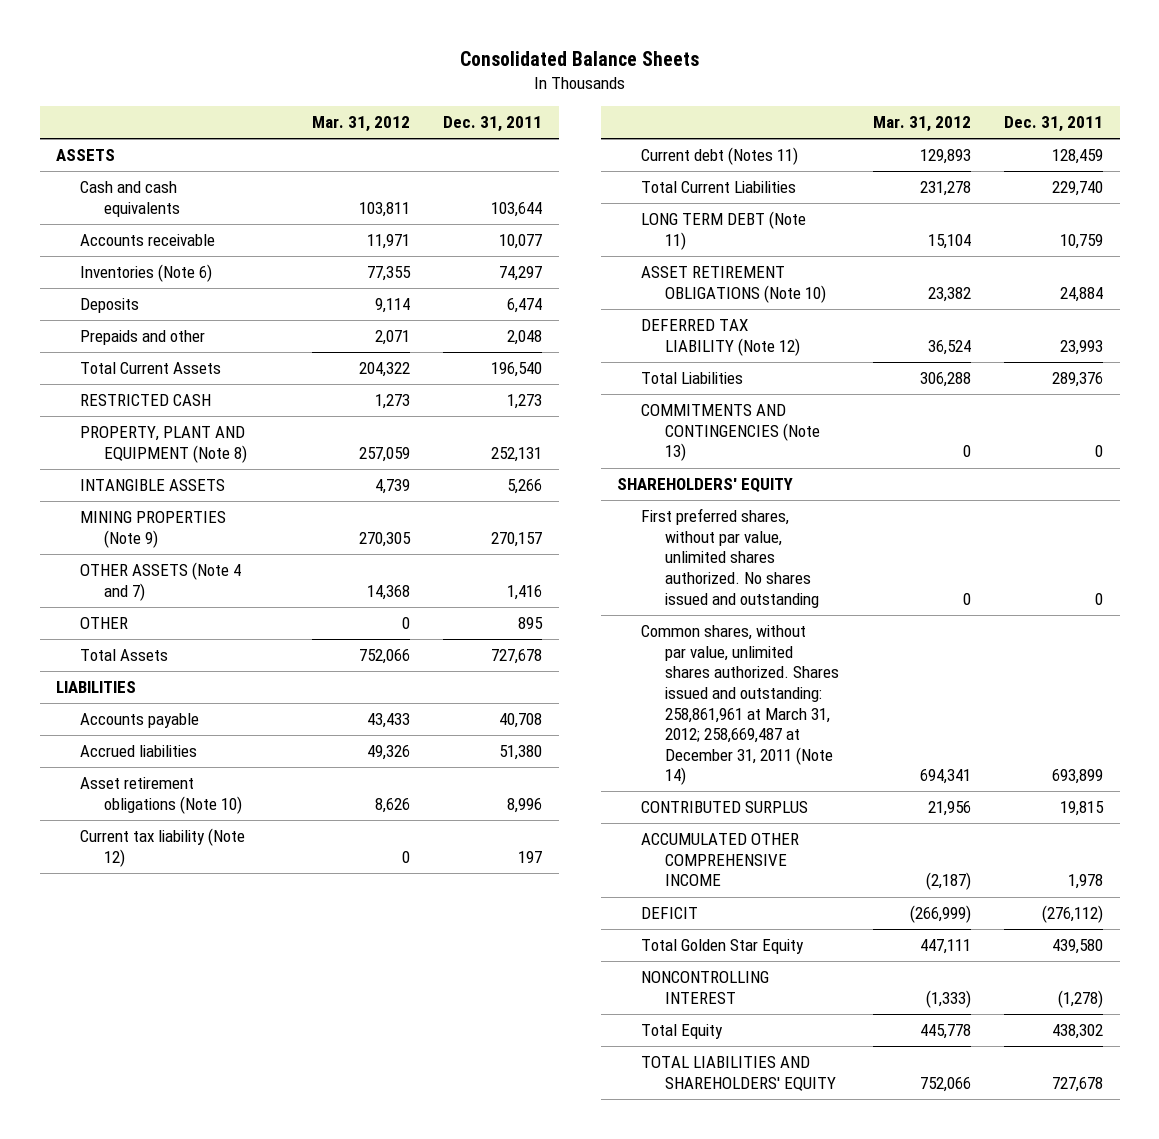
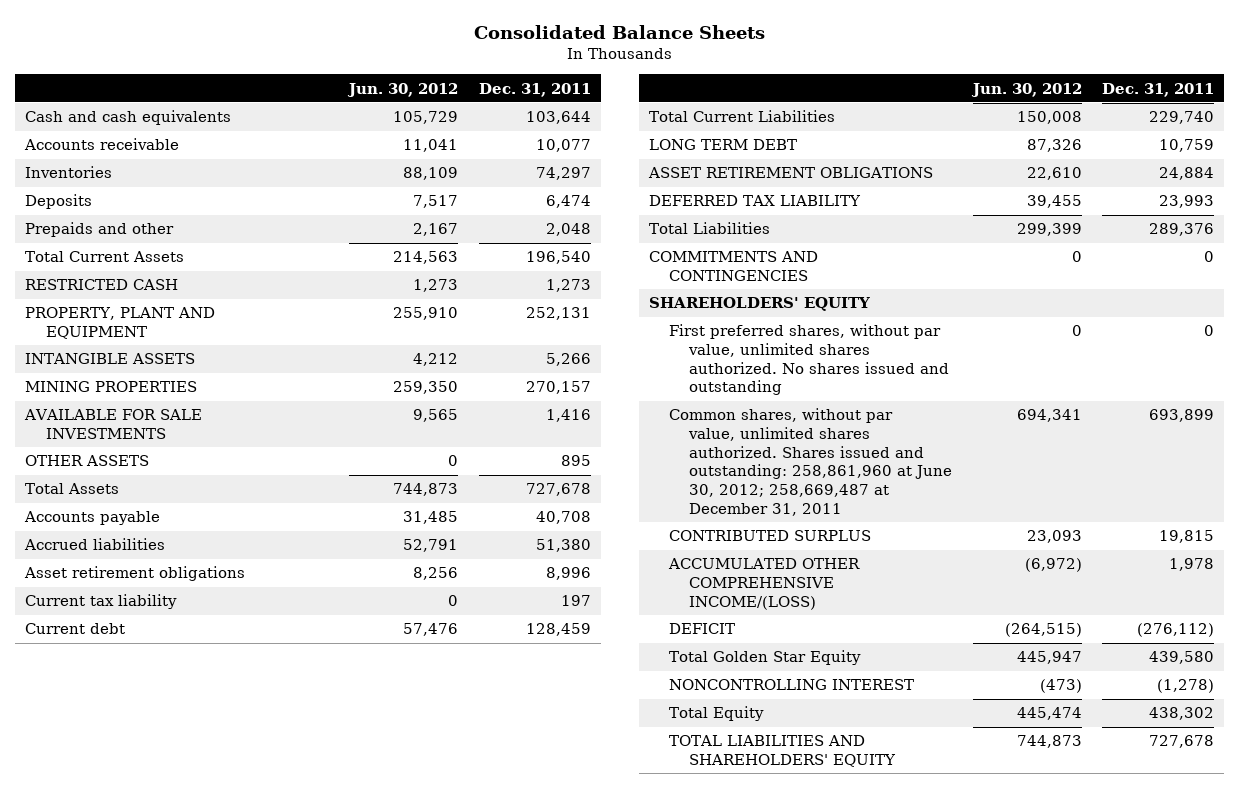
[311,116,410,133] Mar. 31, 2012 -> none
none -> [347,82,459,97] Jun. 30, 2012
[56,149,116,162] ASSETS -> none
[80,264,213,283] Inventories (Note 6) -> [25,166,113,179] Inventories
[80,426,248,463] PROPERTY, PLANT AND EQUIPMENT (Note 8) -> [25,307,216,340] PROPERTY, PLANT AND EQUIPMENT
[80,511,227,548] MINING PROPERTIES (Note 9) -> [25,381,198,393] MINING PROPERTIES
[80,562,242,601] OTHER ASSETS (Note 4 and 7) -> [24,409,203,440] AVAILABLE FOR SALE INVESTMENTS
[80,617,129,630] OTHER -> [25,455,150,467] OTHER ASSETS
[56,681,137,694] LIABILITIES -> none
[80,777,243,814] Asset retirement obligations (Note 10) -> [24,566,246,582] Asset retirement obligations
[80,828,246,867] Current tax liability (Note 12) -> [25,594,178,610] Current tax liability
[641,147,799,166] Current debt (Notes 11) -> [25,623,126,635] Current debt
[641,211,807,250] LONG TERM DEBT (Note 11) -> [648,139,797,151] LONG TERM DEBT
[641,266,827,303] ASSET RETIREMENT OBLIGATIONS (Note 10) -> [647,167,933,179] ASSET RETIREMENT OBLIGATIONS
[641,319,801,356] DEFERRED TAX LIABILITY (Note 12) -> [648,195,861,207] DEFERRED TAX LIABILITY
[641,404,821,462] COMMITMENTS AND CONTINGENCIES (Note 13) -> [648,251,818,282] COMMITMENTS AND CONTINGENCIES
[641,625,840,786] Common shares, without par value, unlimited shares authorized. Shares issued and outstanding: 258,861,961 at March 31, 2012; 258,669,487 at December 31, 2011 (Note 14) -> [668,408,953,516] Common shares, without par value, unlimited shares authorized. Shares issued and outstanding: 258,861,960 at June 30, 2012; 258,669,487 at December 31, 2011
[641,833,800,887] ACCUMULATED OTHER COMPREHENSIVE INCOME -> [667,558,860,610] ACCUMULATED OTHER COMPREHENSIVE INCOME/(LOSS)

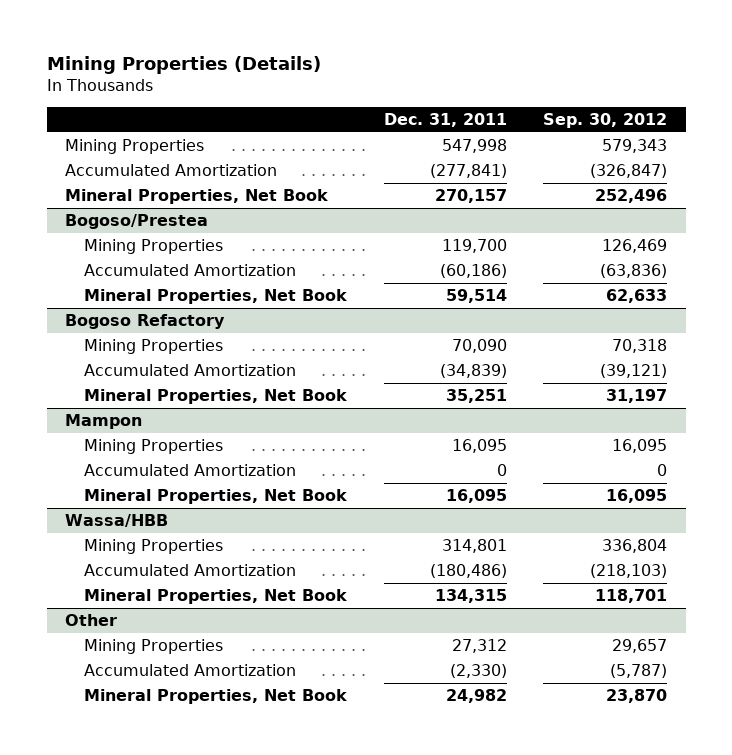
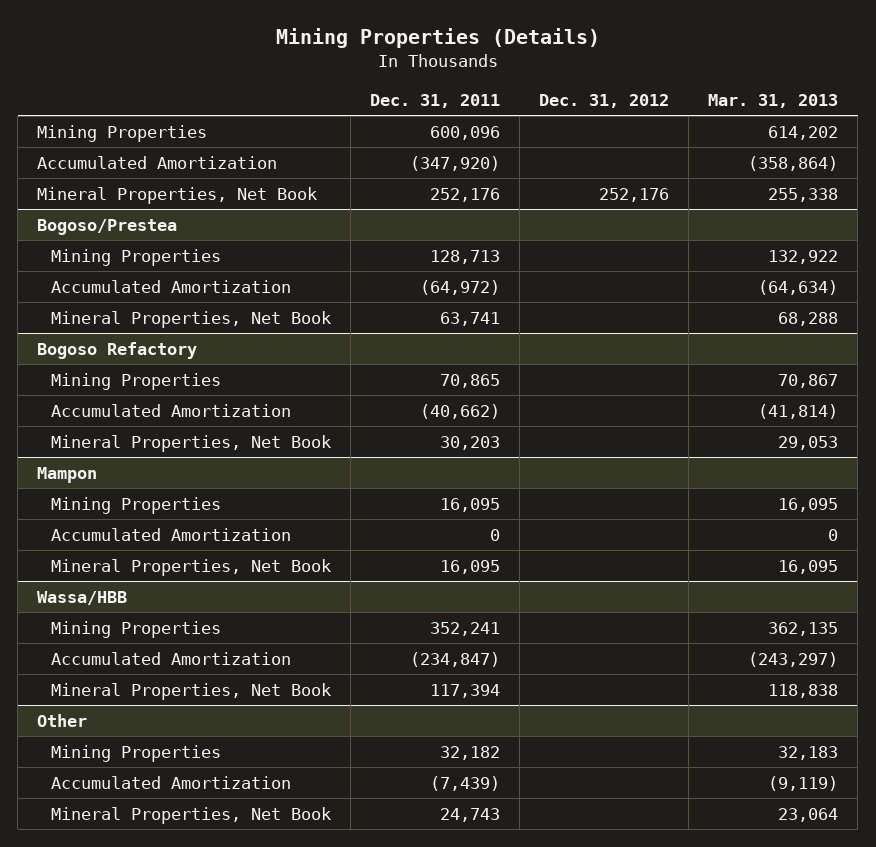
[543,112,668,128] Sep. 30, 2012 -> none
none -> [539,94,670,109] Dec. 31, 2012
none -> [708,94,839,109] Mar. 31, 2013
[441,139,507,154] 547,998 -> [430,125,501,140] 600,096
[429,164,507,179] (277,841) -> [410,155,501,171] (347,920)
[434,189,507,204] 270,157 -> [430,187,501,202] 252,176
[441,239,507,254] 119,700 -> [430,249,501,264] 128,713
[439,264,507,279] (60,186) -> [420,279,501,295] (64,972)
[445,289,507,304] 59,514 -> [440,311,501,326] 63,741
[451,339,507,354] 70,090 -> [440,373,501,388] 70,865
[439,364,507,379] (34,839) -> [420,403,501,419] (40,662)
[445,389,507,404] 35,251 -> [440,435,501,450] 30,203
[441,539,507,554] 314,801 -> [430,621,501,636] 352,241
[429,564,507,579] (180,486) -> [410,651,501,667] (234,847)
[434,589,507,604] 134,315 -> [430,683,501,698] 117,394
[451,639,507,654] 27,312 -> [440,745,501,760] 32,182
[449,664,507,679] (2,330) -> [430,775,501,791] (7,439)
[445,689,507,704] 24,982 -> [440,807,501,822] 24,743

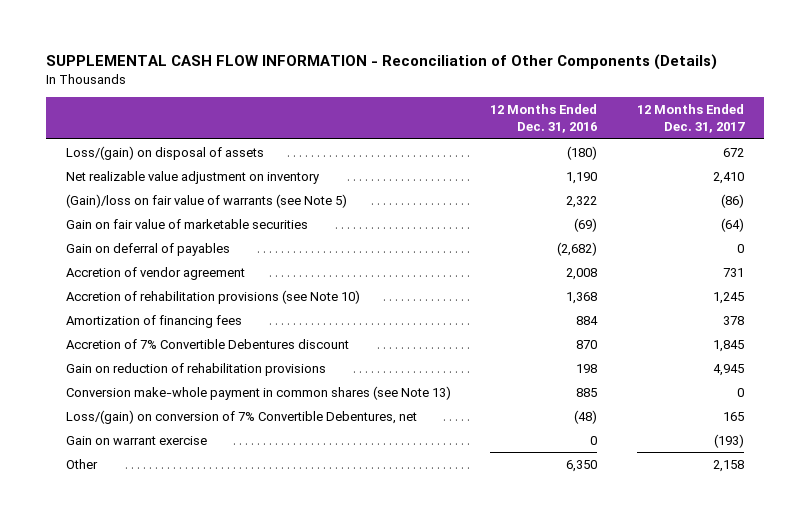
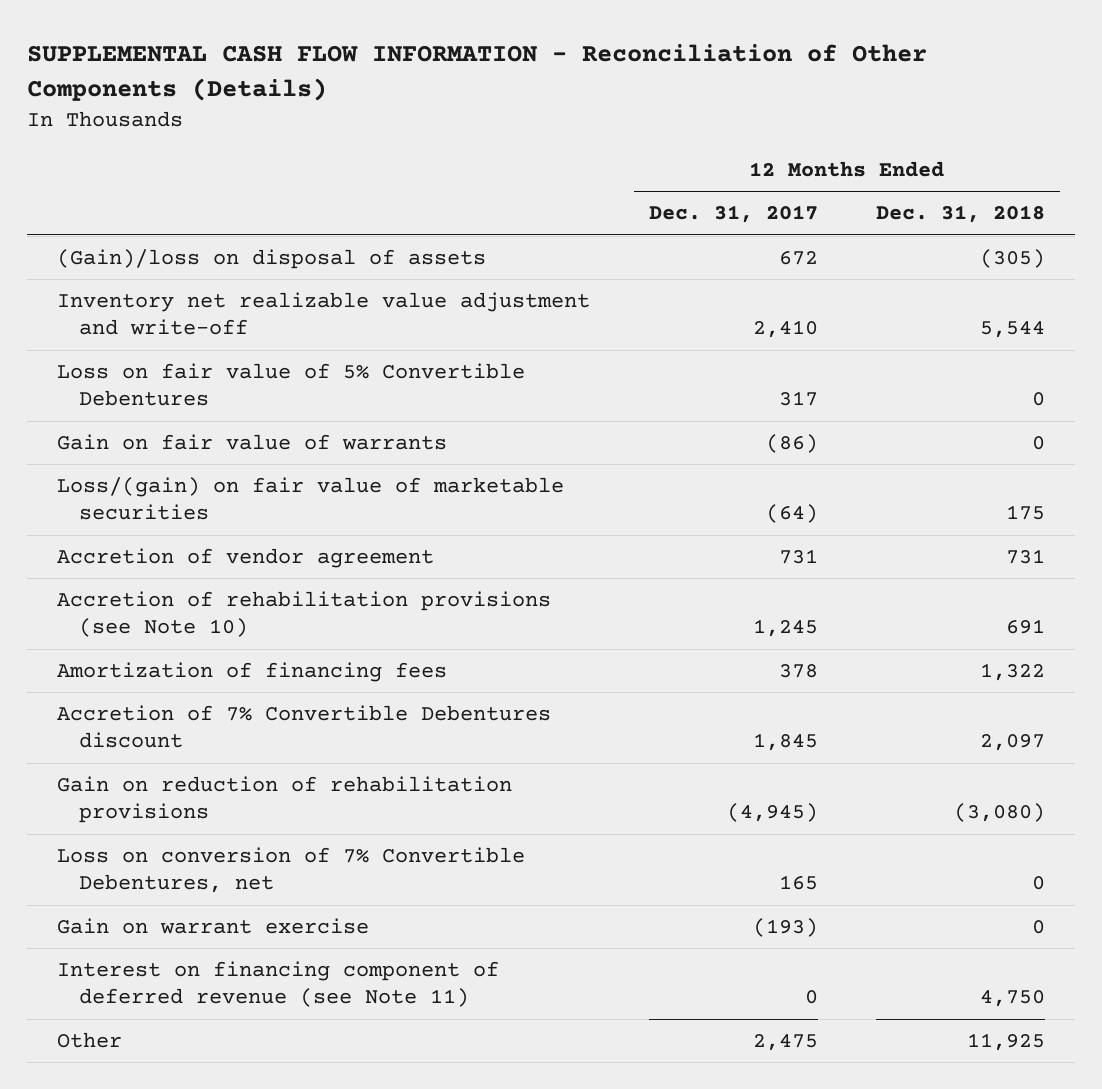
[490,104,598,134] 12 Months Ended Dec. 31, 2016 -> none
none -> [876,205,1046,224] Dec. 31, 2018
[65,242,230,256] Gain on deferral of payables -> none
[65,145,264,160] Loss/(gain) on disposal of assets -> [56,249,486,270] (Gain)/loss on disposal of assets
[65,170,319,184] Net realizable value adjustment on inventory -> [56,292,590,336] Inventory net realizable value adjustment and write-off
none -> [56,363,525,407] Loss on fair value of 5% Convertible Debentures
[65,193,347,208] (Gain)/loss on fair value of warrants (see Note 5) -> [56,434,447,451] Gain on fair value of warrants
[65,218,308,229] Gain on fair value of marketable securities -> [56,477,564,521] Loss/(gain) on fair value of marketable securities
[65,385,451,400] Conversion make-whole payment in common shares (see Note 13) -> none
[712,363,744,376] 4,945 -> [726,803,818,823] (4,945)
[65,409,417,424] Loss/(gain) on conversion of 7% Convertible Debentures, net -> [56,847,525,894] Loss on conversion of 7% Convertible Debentures, net
none -> [56,961,499,1008] Interest on financing component of deferred revenue (see Note 11)
[712,459,744,472] 2,158 -> [752,1034,818,1052] 2,475

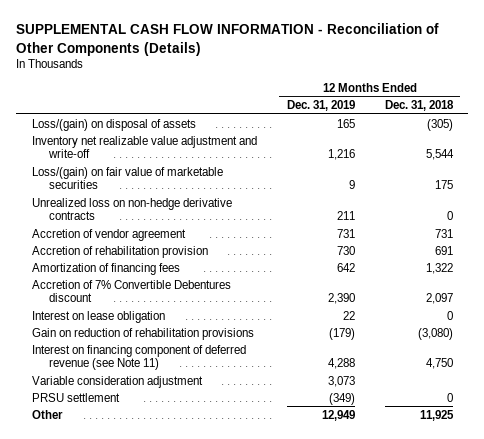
[648,205,818,224] Dec. 31, 2017 -> none
none -> [286,100,355,112] Dec. 31, 2019
[56,249,486,270] (Gain)/loss on disposal of assets -> [31,118,196,131] Loss/(gain) on disposal of assets
[56,363,525,407] Loss on fair value of 5% Convertible Debentures -> none
[56,434,447,451] Gain on fair value of warrants -> none
none -> [31,197,232,221] Unrealized loss on non-hedge derivative contracts
[56,591,551,638] Accretion of rehabilitation provisions (see Note 10) -> [31,245,208,258] Accretion of rehabilitation provision
none -> [31,310,165,323] Interest on lease obligation
[56,847,525,894] Loss on conversion of 7% Convertible Debentures, net -> none
[56,918,369,935] Gain on warrant exercise -> none
none -> [31,375,203,388] Variable consideration adjustment
none -> [31,392,120,402] PRSU settlement

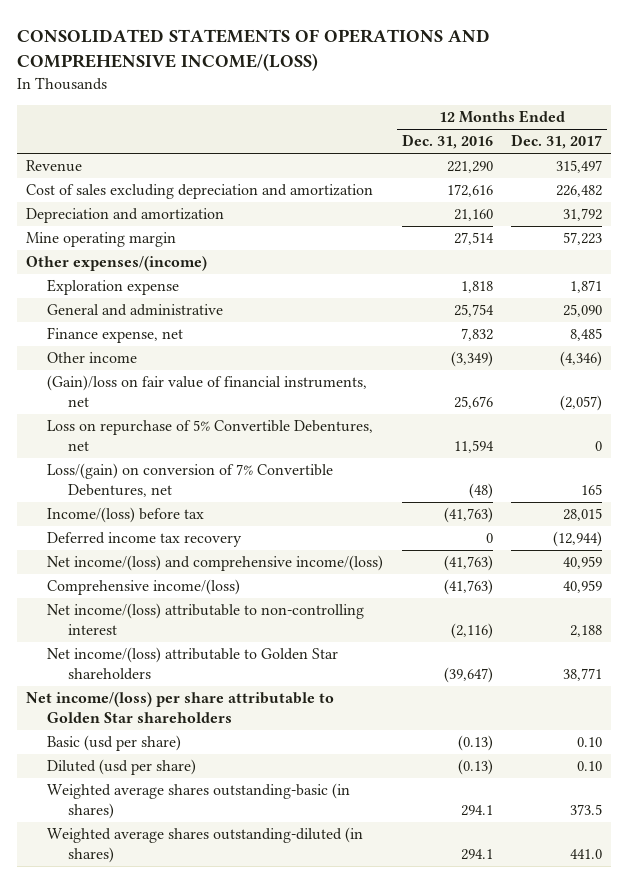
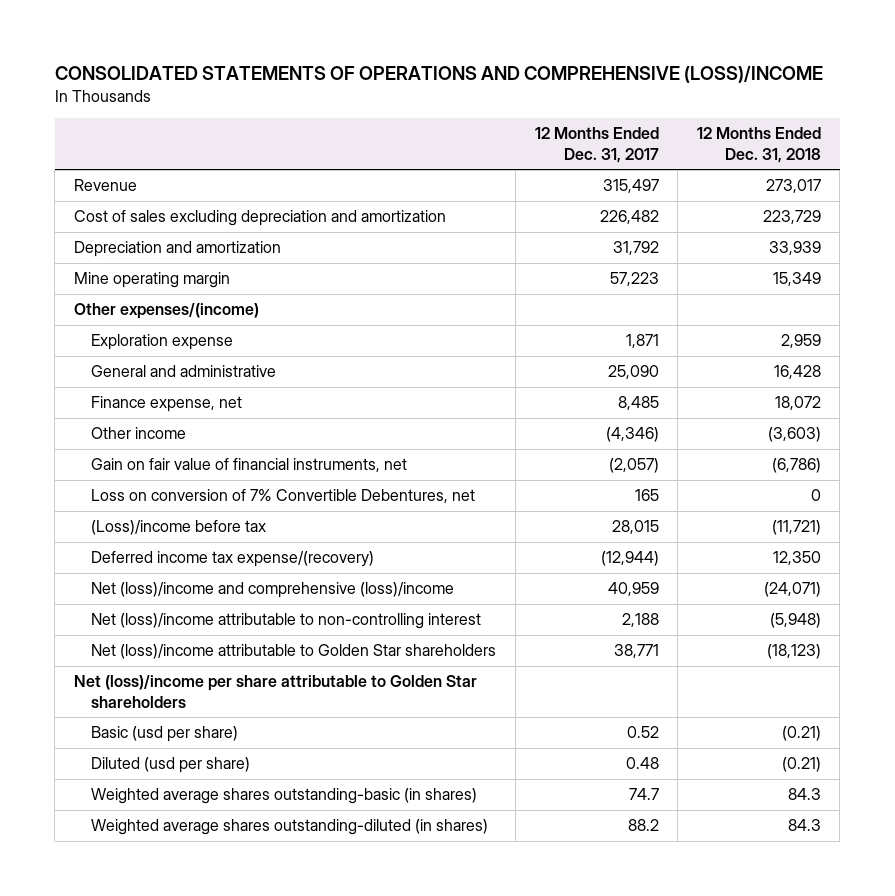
[17,29,491,72] CONSOLIDATED STATEMENTS OF OPERATIONS AND COMPREHENSIVE INCOME/(LOSS) -> [54,64,823,83] CONSOLIDATED STATEMENTS OF OPERATIONS AND COMPREHENSIVE (LOSS)/INCOME
[401,134,493,150] Dec. 31, 2016 -> none
none -> [696,127,821,163] 12 Months Ended Dec. 31, 2018
[47,420,374,451] Loss on repurchase of 5% Convertible Debentures, net -> none
[47,579,241,596] Comprehensive income/(loss) -> none
[47,375,368,407] (Gain)/loss on fair value of financial instruments, net -> [91,458,408,473] Gain on fair value of financial instruments, net
[47,463,334,497] Loss/(gain) on conversion of 7% Convertible Debentures, net -> [91,489,476,504] Loss on conversion of 7% Convertible Debentures, net
[47,507,205,524] Income/(loss) before tax -> [91,520,267,536] (Loss)/income before tax
[47,532,243,548] Deferred income tax recovery -> [91,551,375,568] Deferred income tax expense/(recovery)
[47,555,384,572] Net income/(loss) and comprehensive income/(loss) -> [91,582,455,599] Net (loss)/income and comprehensive (loss)/income
[47,603,365,635] Net income/(loss) attributable to non-controlling interest -> [91,613,482,630] Net (loss)/income attributable to non-controlling interest
[47,647,339,680] Net income/(loss) attributable to Golden Star shareholders -> [91,644,497,660] Net (loss)/income attributable to Golden Star shareholders
[26,692,335,723] Net income/(loss) per share attributable to Golden Star shareholders -> [74,675,478,709] Net (loss)/income per share attributable to Golden Star shareholders
[577,737,603,748] 0.10 -> [626,726,659,739] 0.52
[577,761,603,772] 0.10 -> [625,757,659,770] 0.48
[570,803,603,815] 373.5 -> [628,788,659,801] 74.7
[570,848,603,859] 441.0 -> [627,819,659,832] 88.2

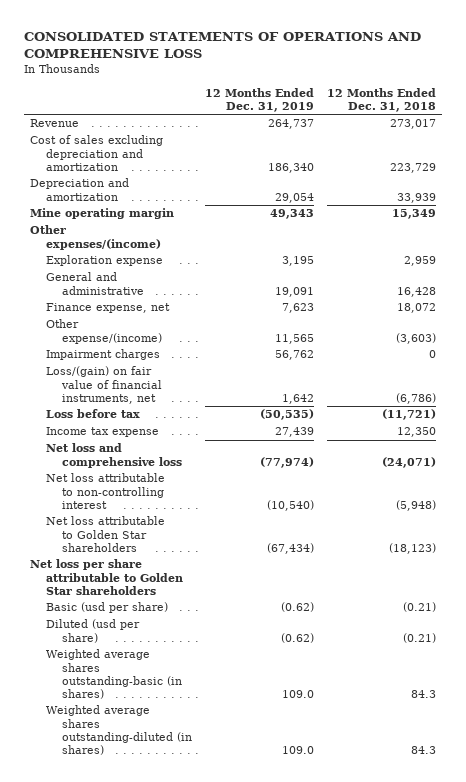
[54,64,823,83] CONSOLIDATED STATEMENTS OF OPERATIONS AND COMPREHENSIVE (LOSS)/INCOME -> [23,32,421,59] CONSOLIDATED STATEMENTS OF OPERATIONS AND COMPREHENSIVE LOSS
[534,127,659,163] 12 Months Ended Dec. 31, 2017 -> none
none -> [205,87,315,112] 12 Months Ended Dec. 31, 2019
[91,489,476,504] Loss on conversion of 7% Convertible Debentures, net -> none
[91,427,187,440] Other income -> [46,319,163,344] Other expense/(income)
none -> [46,349,161,361] Impairment charges
[91,458,408,473] Gain on fair value of financial instruments, net -> [46,366,163,404] Loss/(gain) on fair value of financial instruments, net
[91,520,267,536] (Loss)/income before tax -> [46,409,141,419] Loss before tax
[91,551,375,568] Deferred income tax expense/(recovery) -> [46,427,160,438] Income tax expense
[91,582,455,599] Net (loss)/income and comprehensive (loss)/income -> [46,443,183,468] Net loss and comprehensive loss
[91,613,482,630] Net (loss)/income attributable to non-controlling interest -> [46,473,166,509] Net loss attributable to non-controlling interest
[91,644,497,660] Net (loss)/income attributable to Golden Star shareholders -> [46,516,166,552] Net loss attributable to Golden Star shareholders
[74,675,478,709] Net (loss)/income per share attributable to Golden Star shareholders -> [30,559,184,595] Net loss per share attributable to Golden Star shareholders

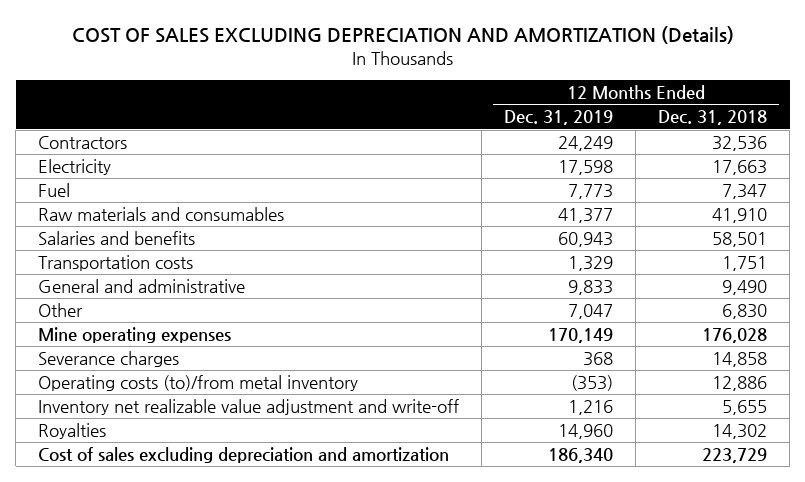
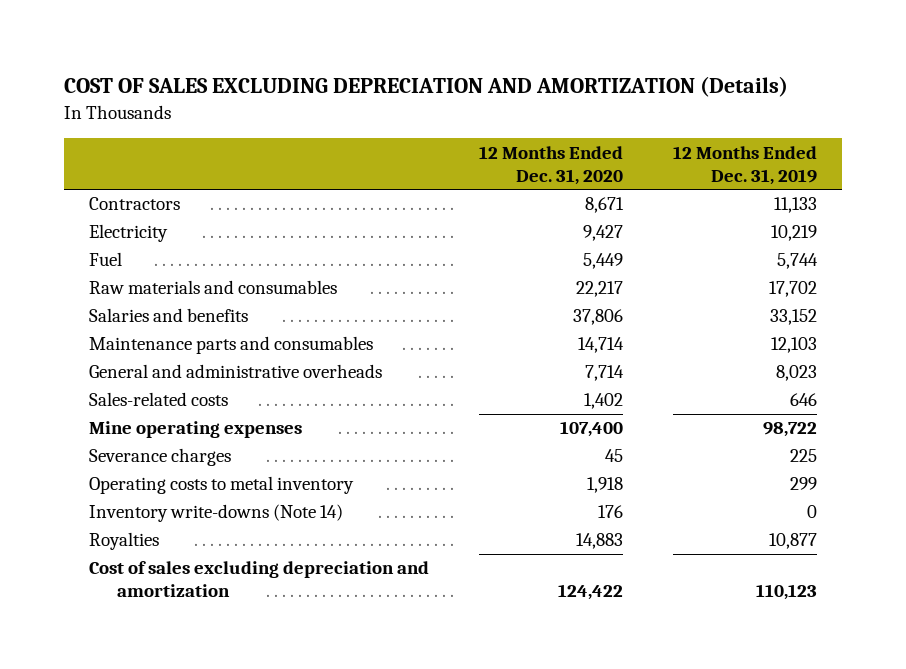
[658,110,768,126] Dec. 31, 2018 -> none
none -> [478,145,623,185] 12 Months Ended Dec. 31, 2020
[38,254,194,271] Transportation costs -> none
[38,302,84,317] Other -> none
[38,398,460,415] Inventory net realizable value adjustment and write-off -> none
[558,135,614,151] 24,249 -> [774,197,818,214] 11,133
[558,159,614,175] 17,598 -> [771,225,818,242] 10,219
[568,183,614,199] 7,773 -> [777,253,819,270] 5,744
[558,207,614,223] 41,377 -> [769,281,818,298] 17,702
[558,231,614,247] 60,943 -> [770,309,818,326] 33,152
none -> [88,336,373,355] Maintenance parts and consumables
[38,278,246,293] General and administrative -> [88,364,382,379] General and administrative overheads
[568,279,614,295] 9,833 -> [776,365,818,382] 8,023
none -> [88,392,228,407] Sales-related costs
[548,327,614,343] 170,149 -> [763,422,818,438] 98,722
[583,351,614,366] 368 -> [790,449,818,463] 225
[38,374,359,391] Operating costs (to)/from metal inventory -> [88,476,354,495] Operating costs to metal inventory
[571,374,614,391] (353) -> [790,477,818,491] 299
none -> [88,504,343,523] Inventory write-downs (Note 14)
[558,423,614,439] 14,960 -> [769,533,818,550] 10,877
[548,447,614,463] 186,340 -> [756,584,818,601] 110,123

